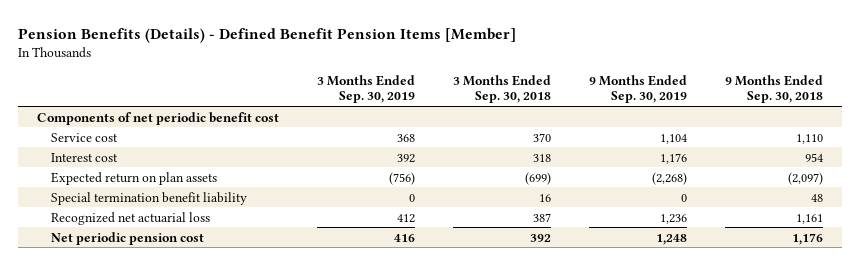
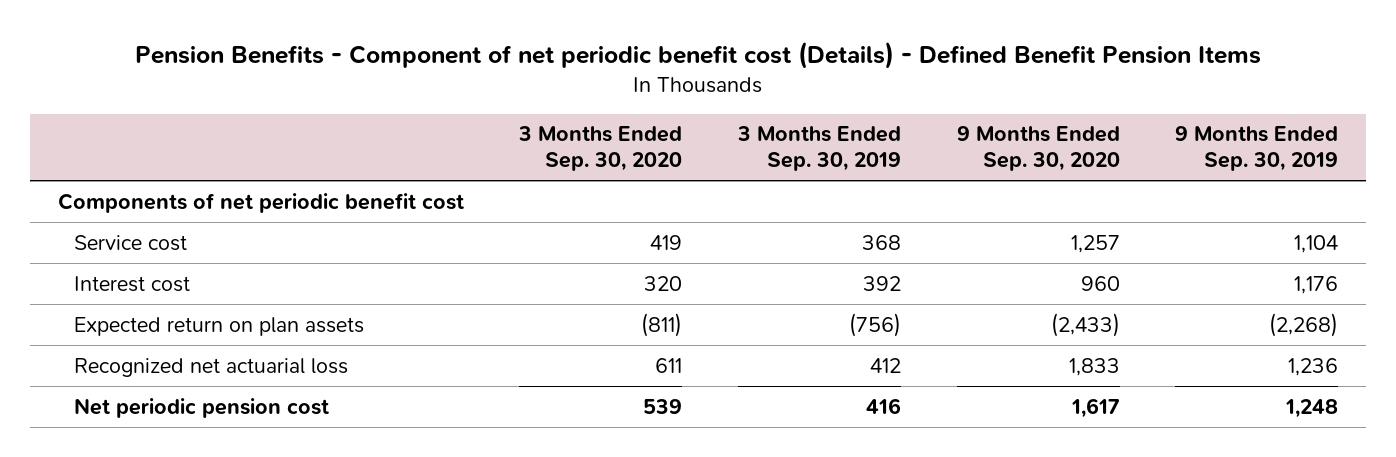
[17,27,516,43] Pension Benefits (Details) - Defined Benefit Pension Items [Member] -> [134,41,1261,70] Pension Benefits - Component of net periodic benefit cost (Details) - Defined Benefit Pension Items
[452,74,551,104] 3 Months Ended Sep. 30, 2018 -> none
[724,74,823,104] 9 Months Ended Sep. 30, 2018 -> none
none -> [518,126,683,172] 3 Months Ended Sep. 30, 2020
none -> [956,126,1120,172] 9 Months Ended Sep. 30, 2020
[50,191,247,205] Special termination benefit liability -> none

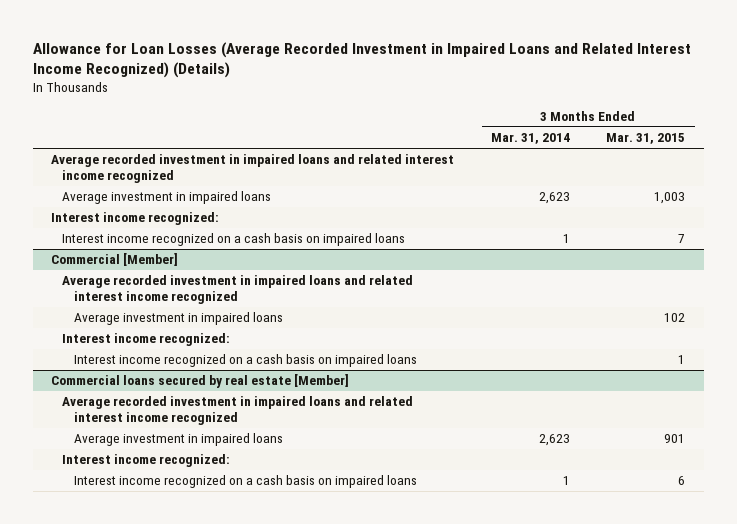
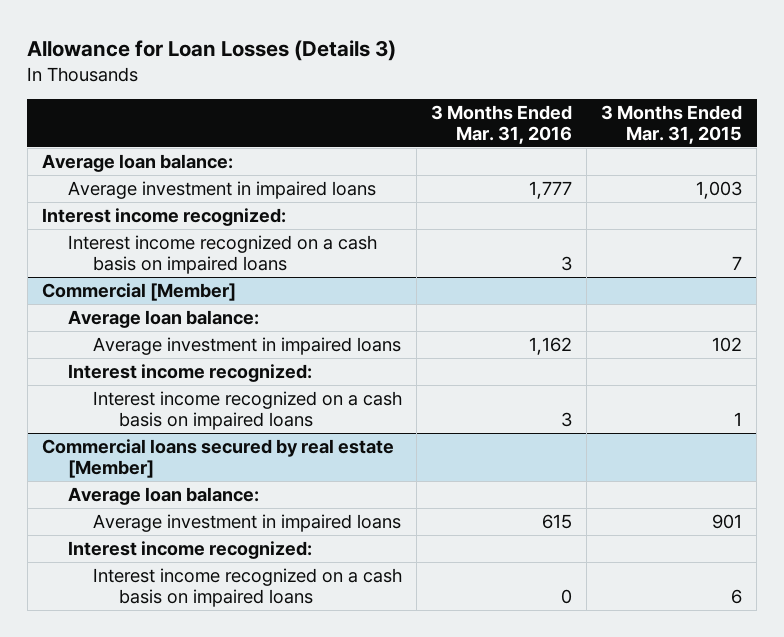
[33,41,692,79] Allowance for Loan Losses (Average Recorded Investment in Impaired Loans and Related Interest Income Recognized) (Details) -> [27,39,397,61] Allowance for Loan Losses (Details 3)
[490,133,570,145] Mar. 31, 2014 -> none
none -> [431,104,573,145] 3 Months Ended Mar. 31, 2016
[51,154,455,184] Average recorded investment in impaired loans and related interest income recognized -> [41,153,233,172] Average loan balance:
[62,275,414,305] Average recorded investment in impaired loans and related interest income recognized -> [67,309,259,328] Average loan balance:
[62,396,414,426] Average recorded investment in impaired loans and related interest income recognized -> [67,486,259,505] Average loan balance:

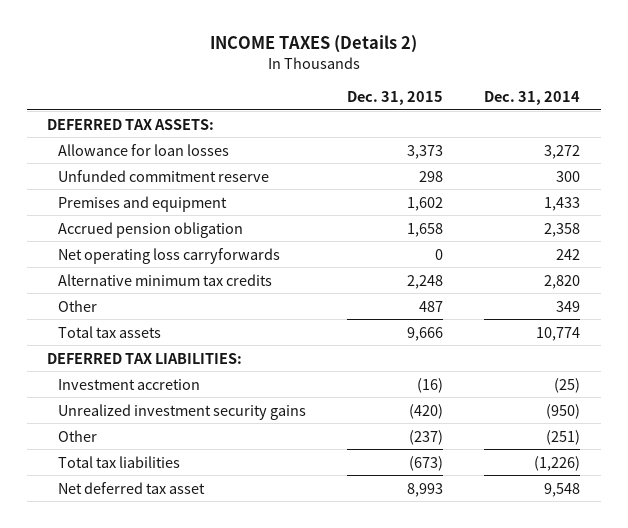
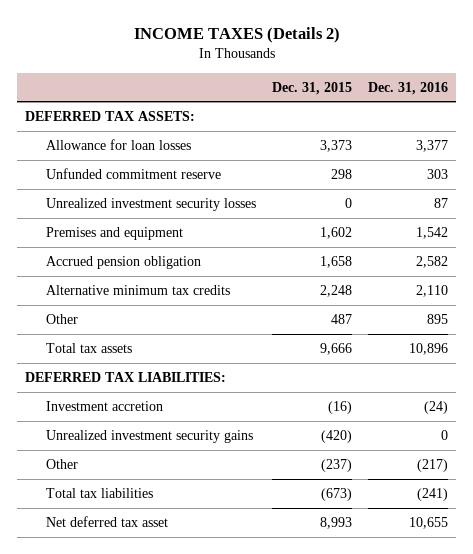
[484,90,581,105] Dec. 31, 2014 -> none
none -> [368,81,449,95] Dec. 31, 2016
none -> [46,197,257,211] Unrealized investment security losses
[58,247,281,264] Net operating loss carryforwards -> none

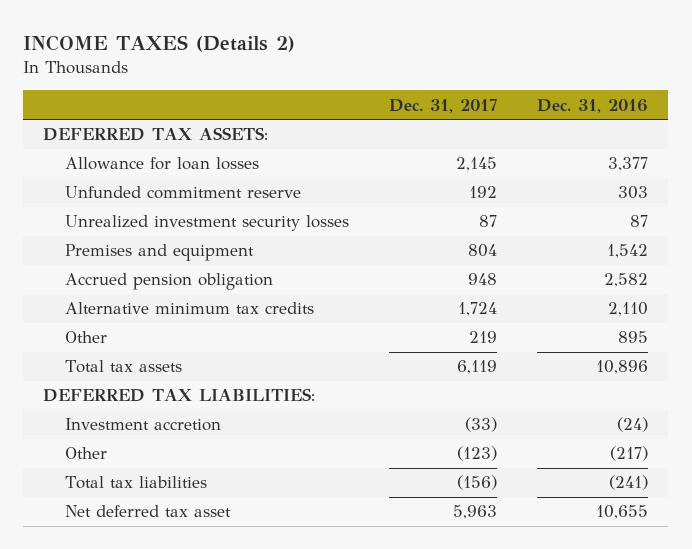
[272,81,353,95] Dec. 31, 2015 -> none
none -> [389,98,498,113] Dec. 31, 2017
[46,429,254,443] Unrealized investment security gains -> none

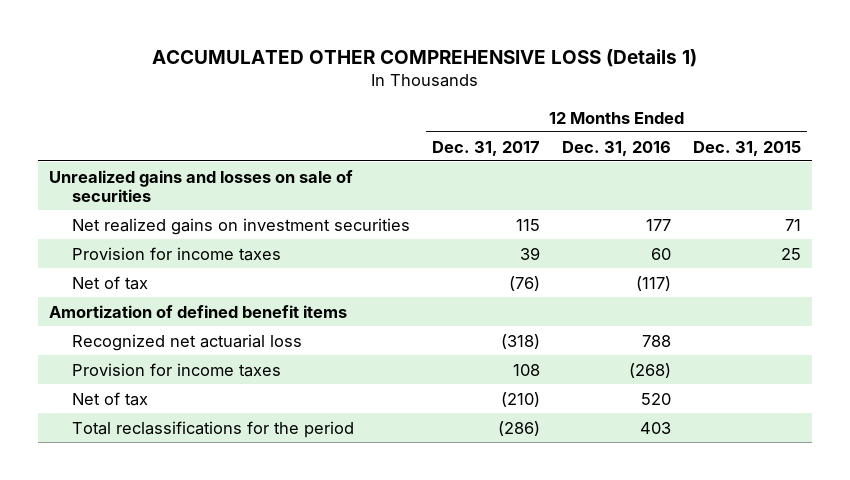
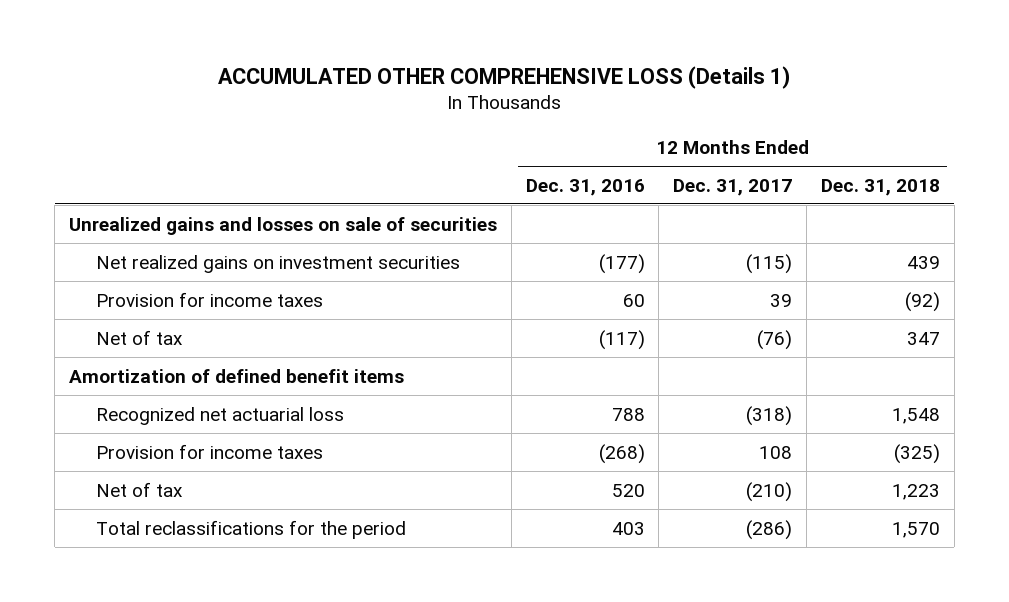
[693,140,802,156] Dec. 31, 2015 -> none
none -> [821,178,941,196] Dec. 31, 2018
[515,218,540,231] 115 -> [746,253,793,274] (115)
[646,218,672,231] 177 -> [598,253,645,274] (177)

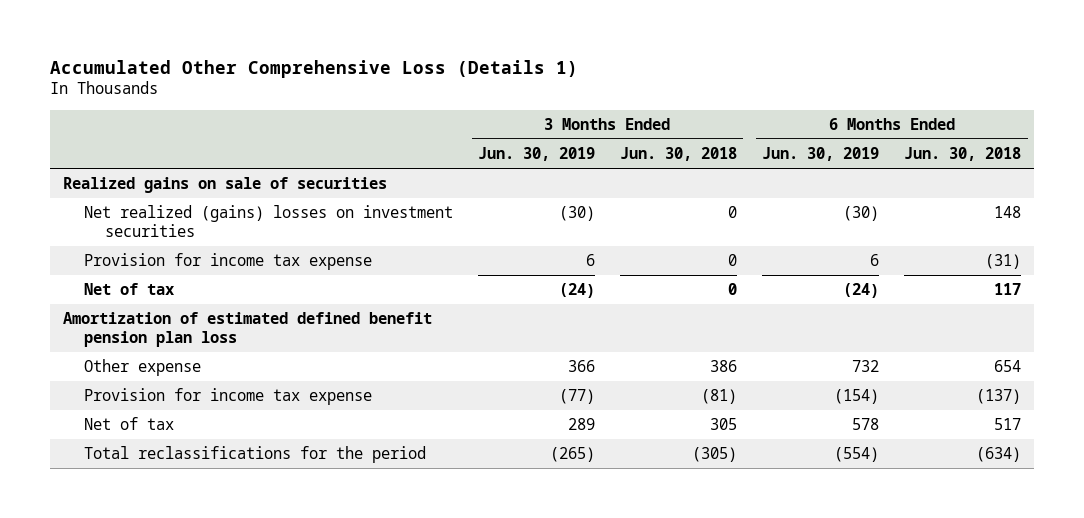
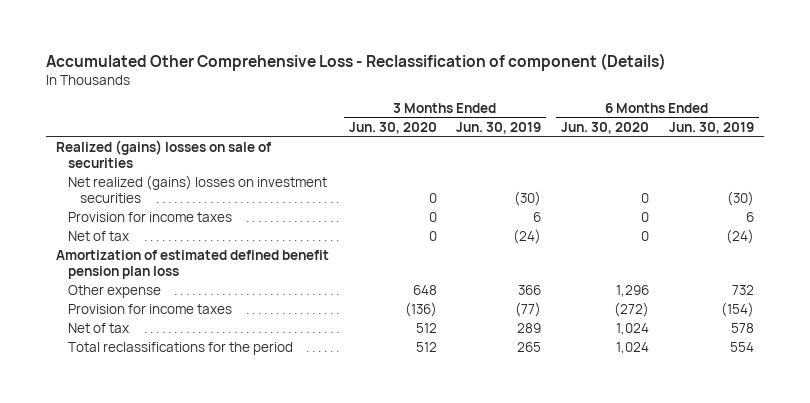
[49,59,578,78] Accumulated Other Comprehensive Loss (Details 1) -> [45,52,666,71] Accumulated Other Comprehensive Loss - Reclassification of component (Details)
[620,147,738,162] Jun. 30, 2018 -> none
[904,147,1022,162] Jun. 30, 2018 -> none
none -> [348,122,437,135] Jun. 30, 2020
none -> [561,122,650,135] Jun. 30, 2020
[62,177,387,194] Realized gains on sale of securities -> [55,140,271,169] Realized (gains) losses on sale of securities
[83,253,372,271] Provision for income tax expense -> [67,212,232,223] Provision for income taxes
[83,388,372,406] Provision for income tax expense -> [67,304,232,315] Provision for income taxes
[549,447,595,463] (265) -> [517,342,542,353] 265
[834,447,880,463] (554) -> [729,342,754,353] 554

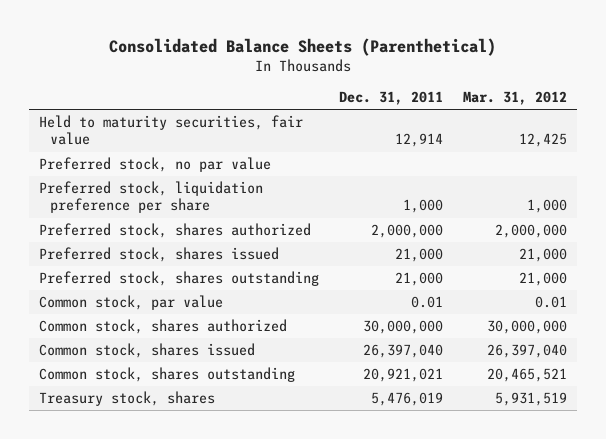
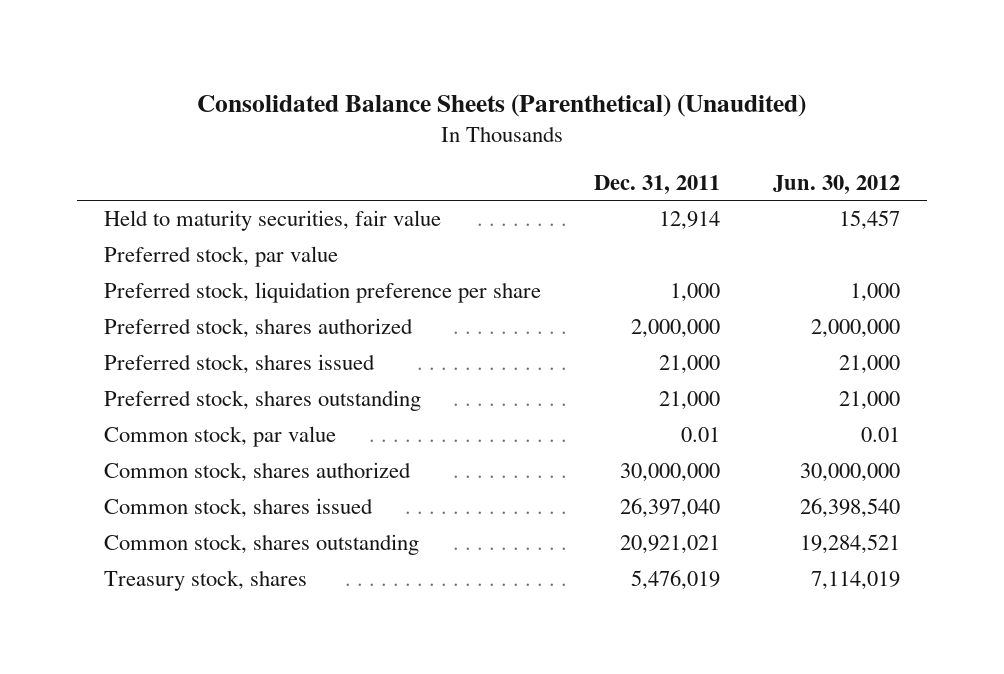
[109,37,497,56] Consolidated Balance Sheets (Parenthetical) -> [197,93,807,117] Consolidated Balance Sheets (Parenthetical) (Unaudited)
[463,91,568,106] Mar. 31, 2012 -> none
none -> [773,174,901,194] Jun. 30, 2012
[39,157,272,173] Preferred stock, no par value -> [103,246,338,268] Preferred stock, par value

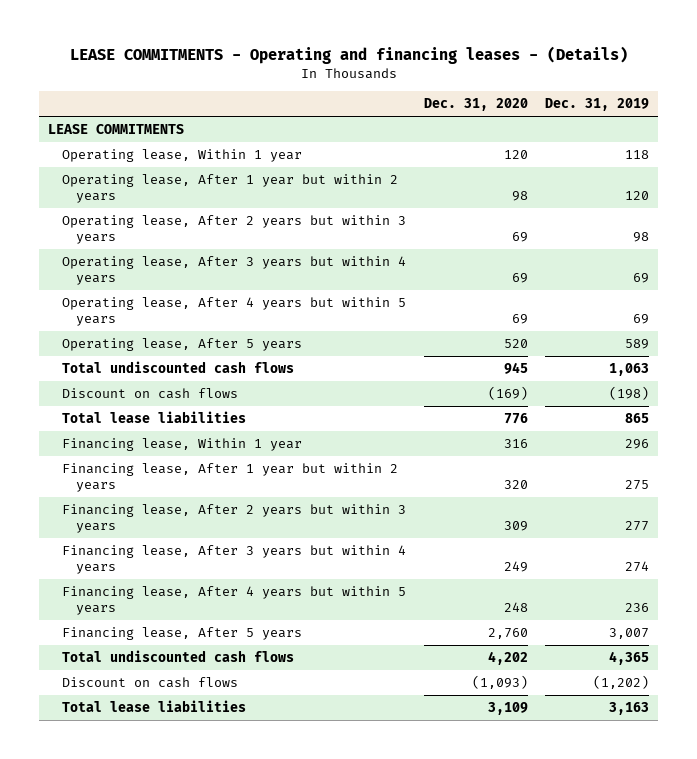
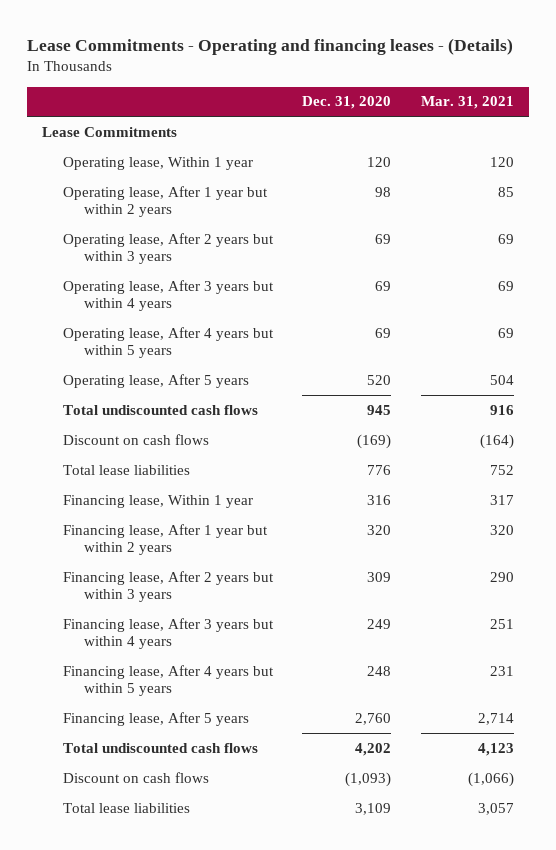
[69,45,628,64] LEASE COMMITMENTS - Operating and financing leases - (Details) -> [27,37,514,55] Lease Commitments - Operating and financing leases - (Details)
[545,98,650,112] Dec. 31, 2019 -> none
none -> [421,96,515,110] Mar. 31, 2021
[48,124,185,135] LEASE COMMITMENTS -> [42,126,178,137] Lease Commitments

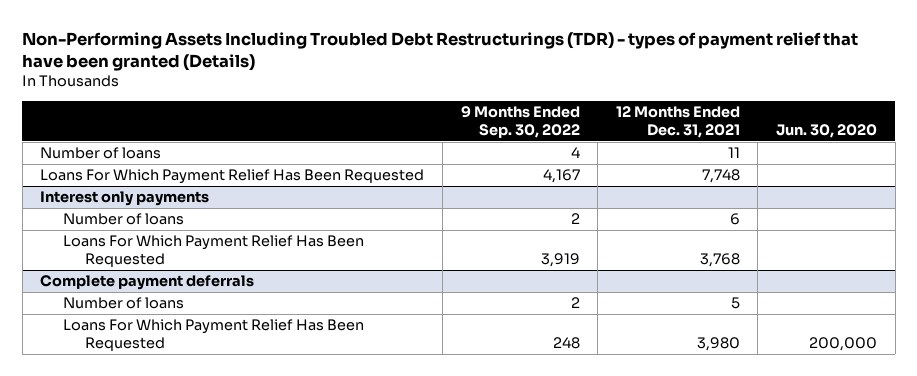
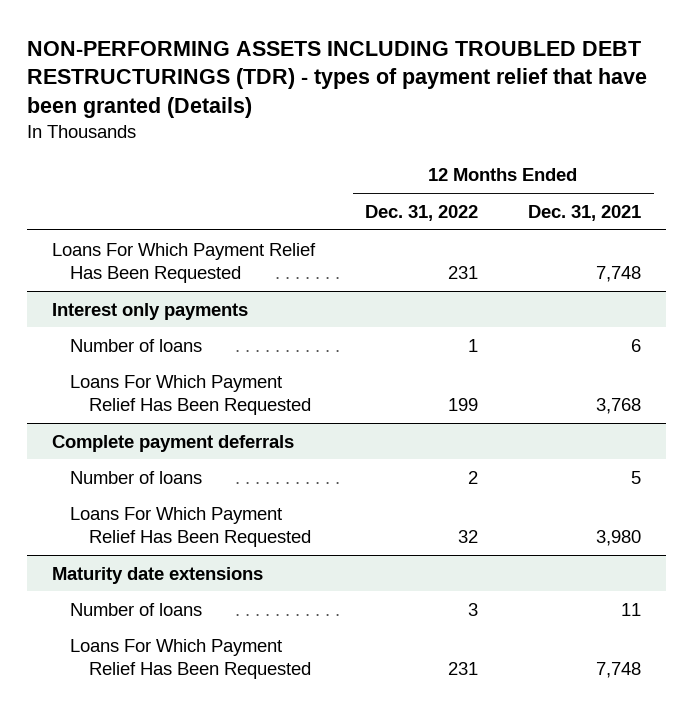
[22,31,859,71] Non-Performing Assets Including Troubled Debt Restructurings (TDR) - types of payment relief that have been granted (Details) -> [26,40,647,119] NON-PERFORMING ASSETS INCLUDING TROUBLED DEBT RESTRUCTURINGS (TDR) - types of payment relief that have been granted (Details)
[460,106,580,138] 9 Months Ended Sep. 30, 2022 -> none
[776,123,878,138] Jun. 30, 2020 -> none
none -> [365,204,479,221] Dec. 31, 2022
[40,147,162,160] Number of loans -> none
none -> [51,566,263,584] Maturity date extensions
none -> [70,602,203,616] Number of loans
none -> [70,638,312,679] Loans For Which Payment Relief Has Been Requested

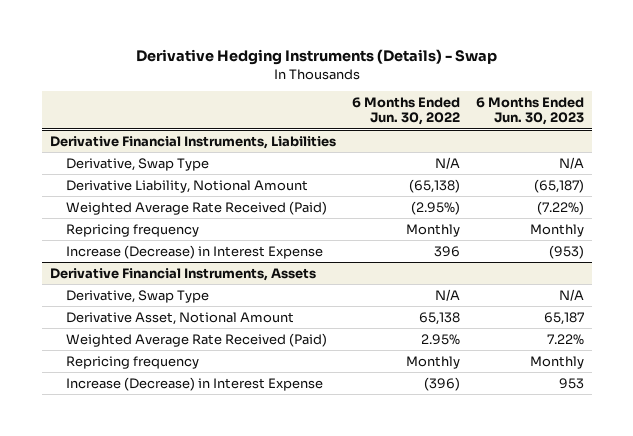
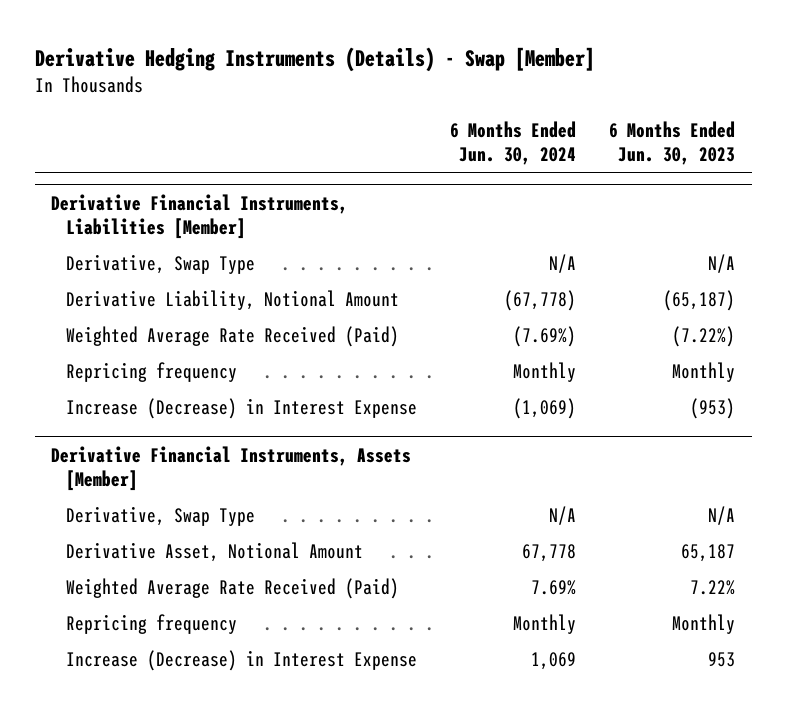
[135,49,497,66] Derivative Hedging Instruments (Details) - Swap -> [34,46,595,72] Derivative Hedging Instruments (Details) - Swap [Member]
[351,96,460,126] 6 Months Ended Jun. 30, 2022 -> none
none -> [450,120,577,165] 6 Months Ended Jun. 30, 2024
[49,135,336,149] Derivative Financial Instruments, Liabilities -> [51,193,349,239] Derivative Financial Instruments, Liabilities [Member]
[49,267,316,281] Derivative Financial Instruments, Assets -> [51,445,412,491] Derivative Financial Instruments, Assets [Member]

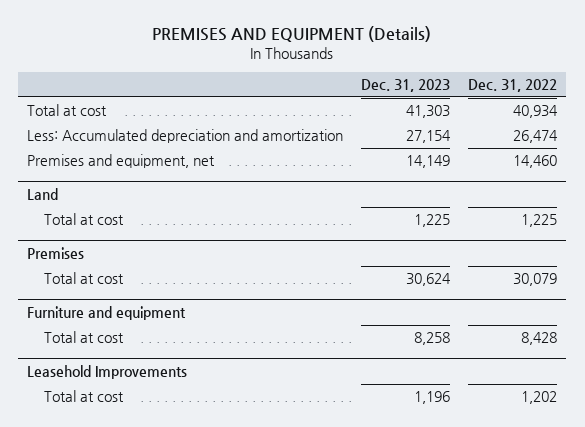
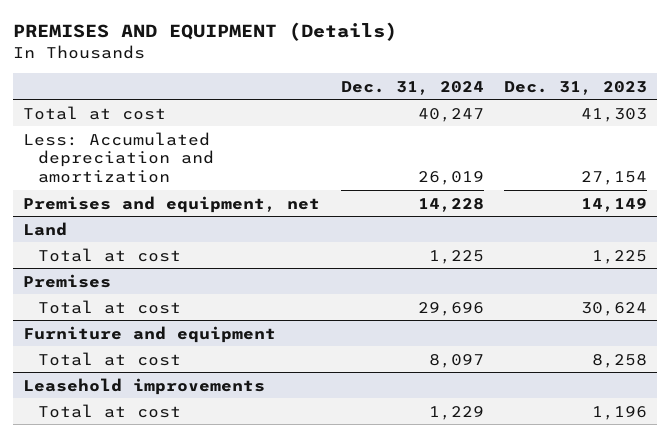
[468,79,558,93] Dec. 31, 2022 -> none
none -> [340,80,484,95] Dec. 31, 2024
[27,365,188,380] Leasehold Improvements -> [23,377,266,395] Leasehold improvements

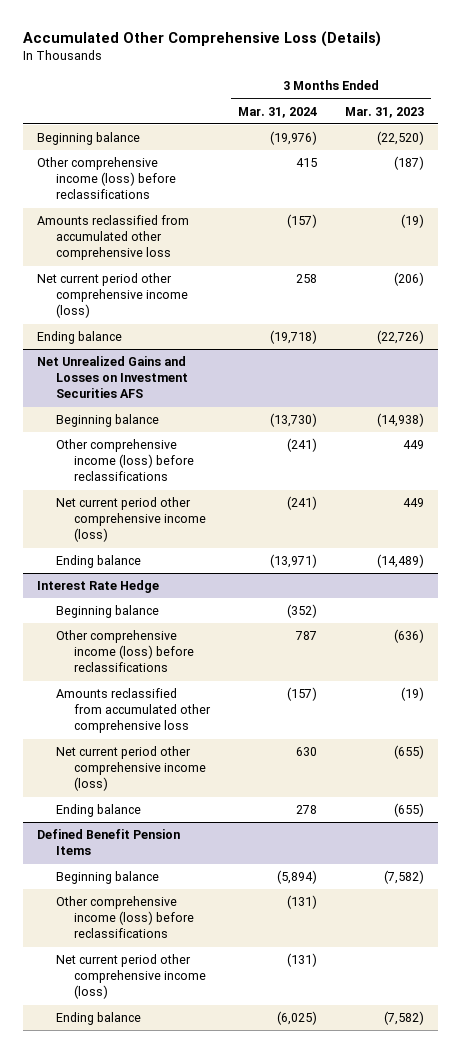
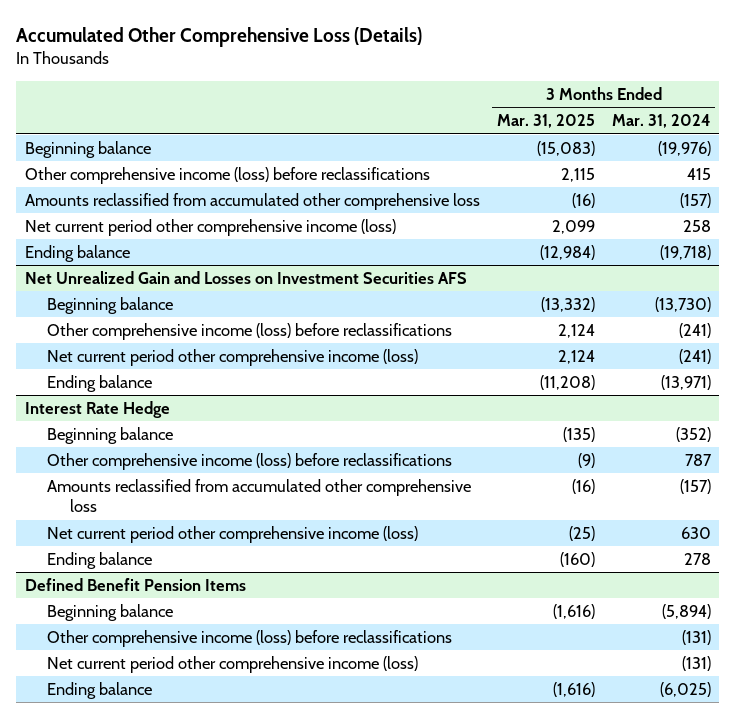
[345,106,425,118] Mar. 31, 2023 -> none
none -> [496,114,595,129] Mar. 31, 2025
[37,356,188,399] Net Unrealized Gains and Losses on Investment Securities AFS -> [24,270,467,284] Net Unrealized Gain and Losses on Investment Securities AFS

